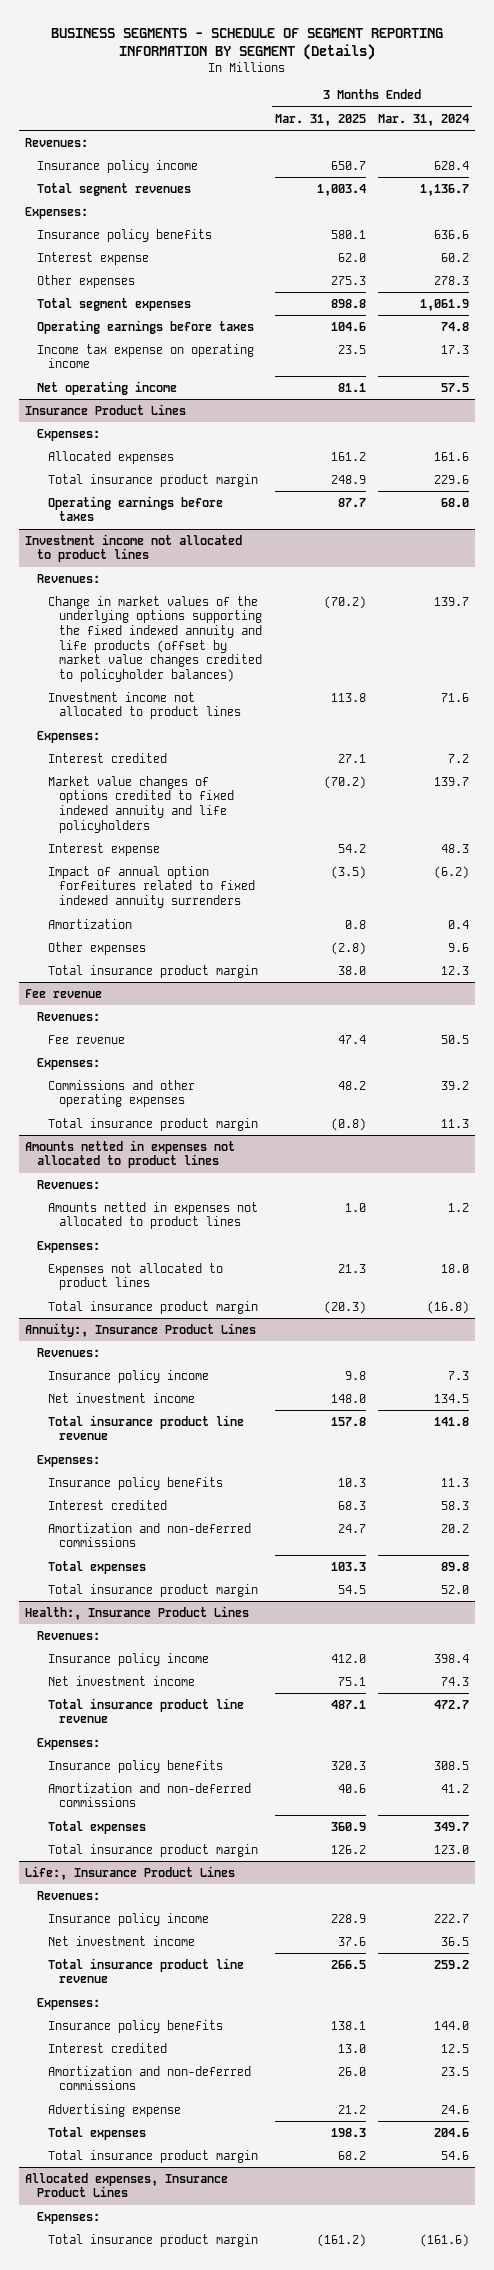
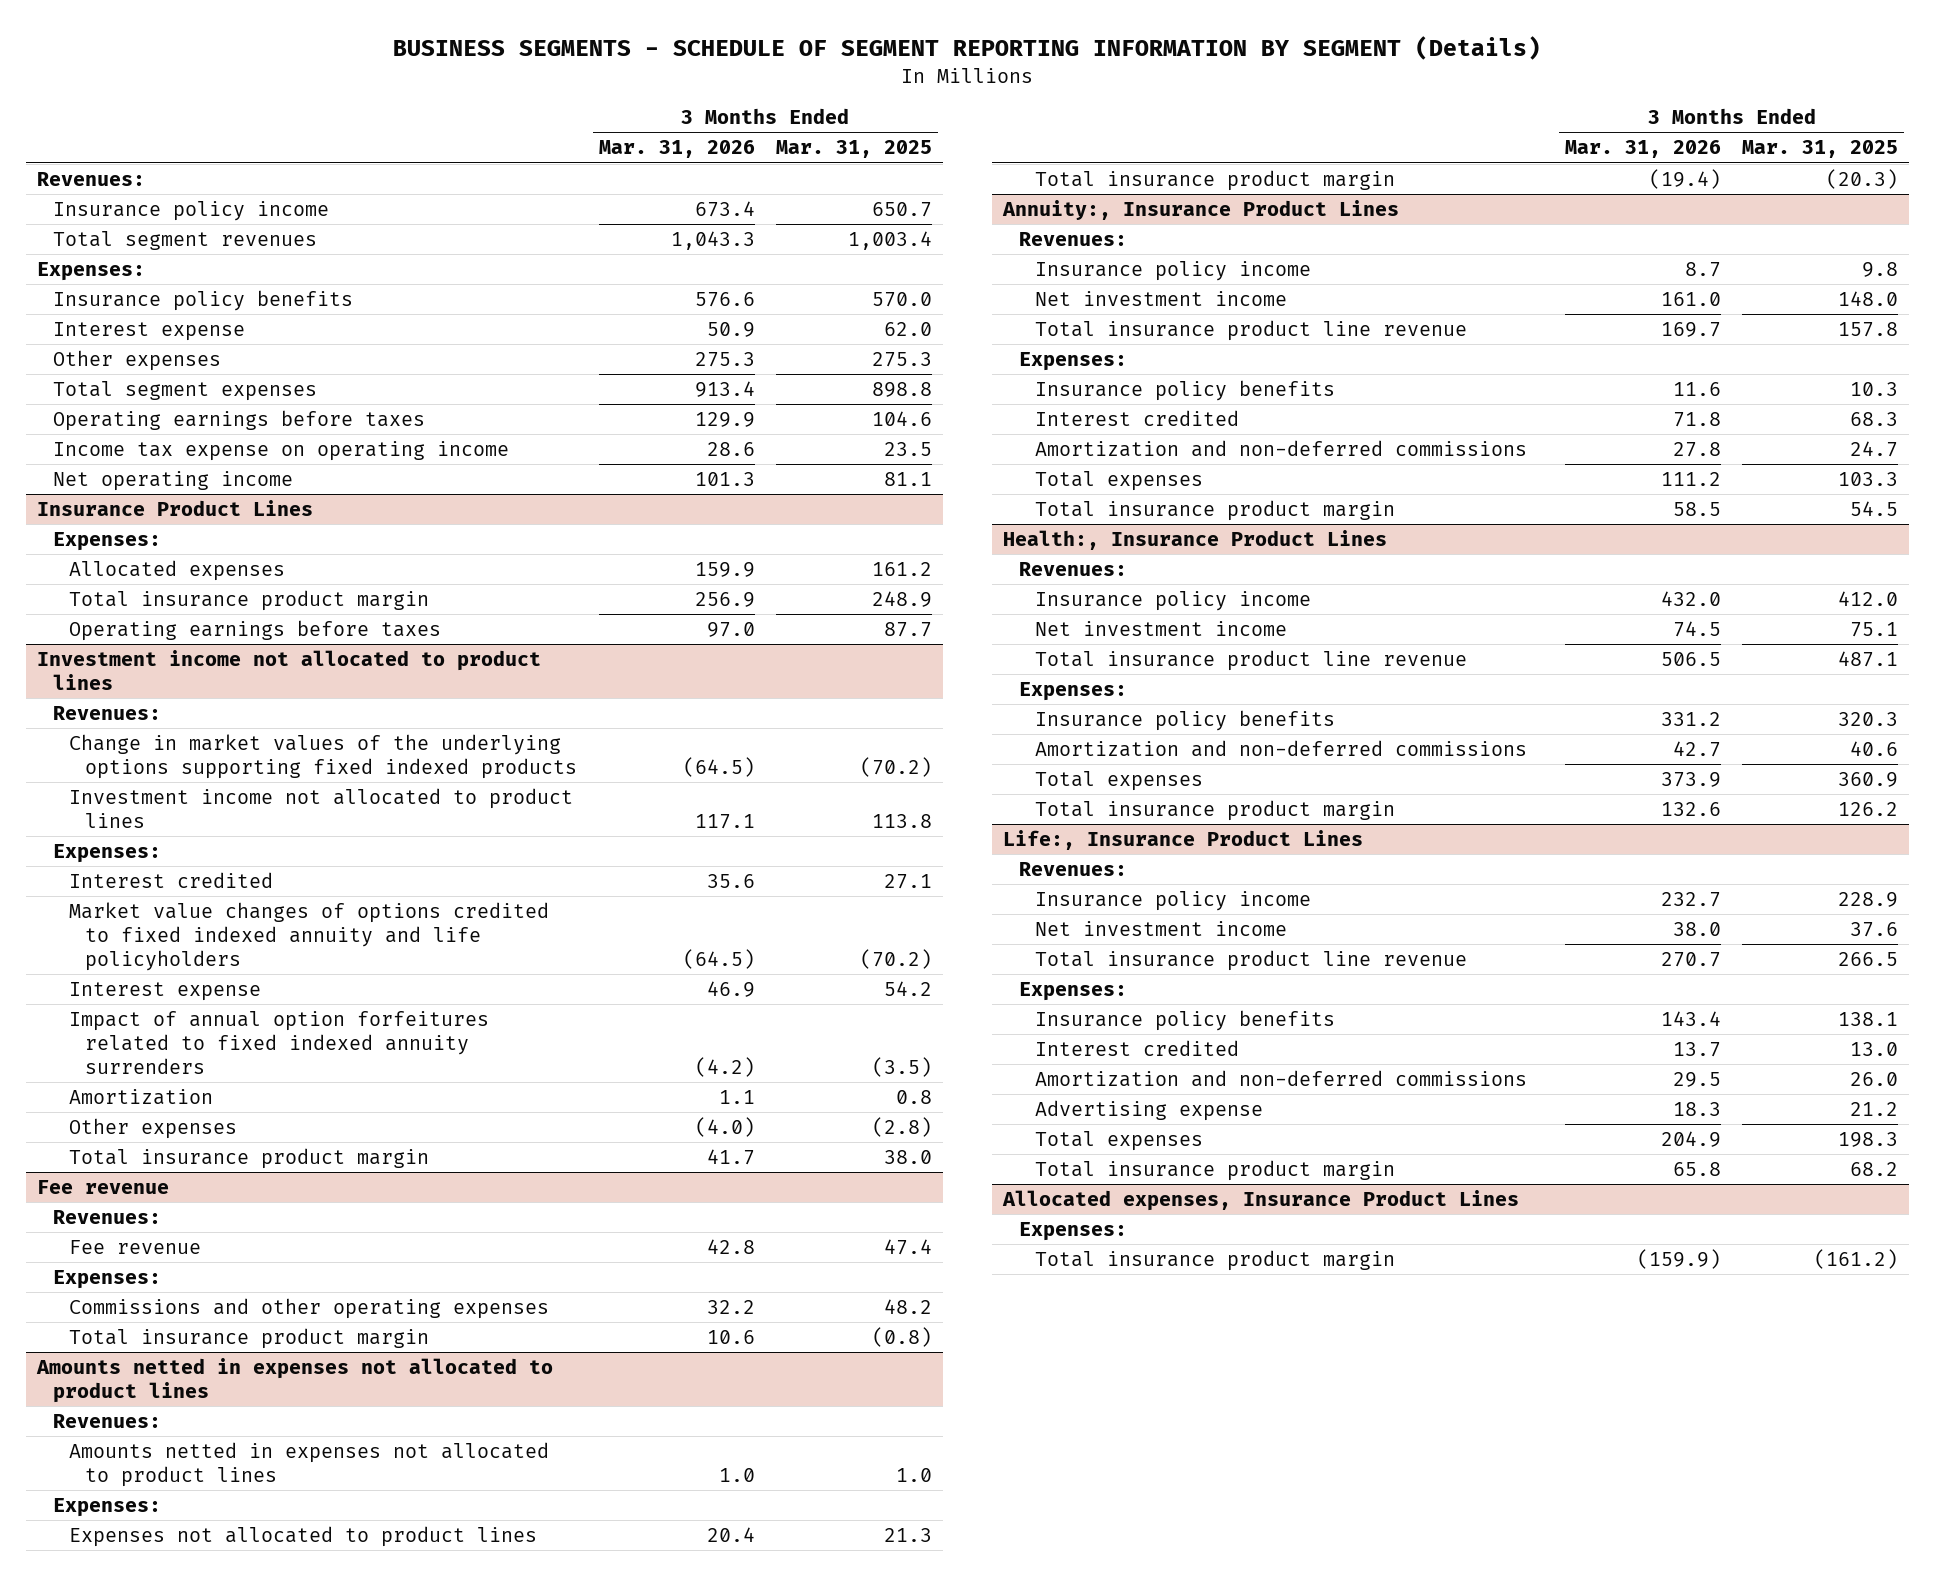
[377,113,469,126] Mar. 31, 2024 -> none
none -> [598,140,755,159] Mar. 31, 2026
[330,229,366,239] 580.1 -> [872,291,933,307] 570.0
[48,595,263,682] Change in market values of the underlying options supporting the fixed indexed annuity and life products (offset by market value changes credited to policyholder balances) -> [68,733,578,779] Change in market values of the underlying options supporting fixed indexed products

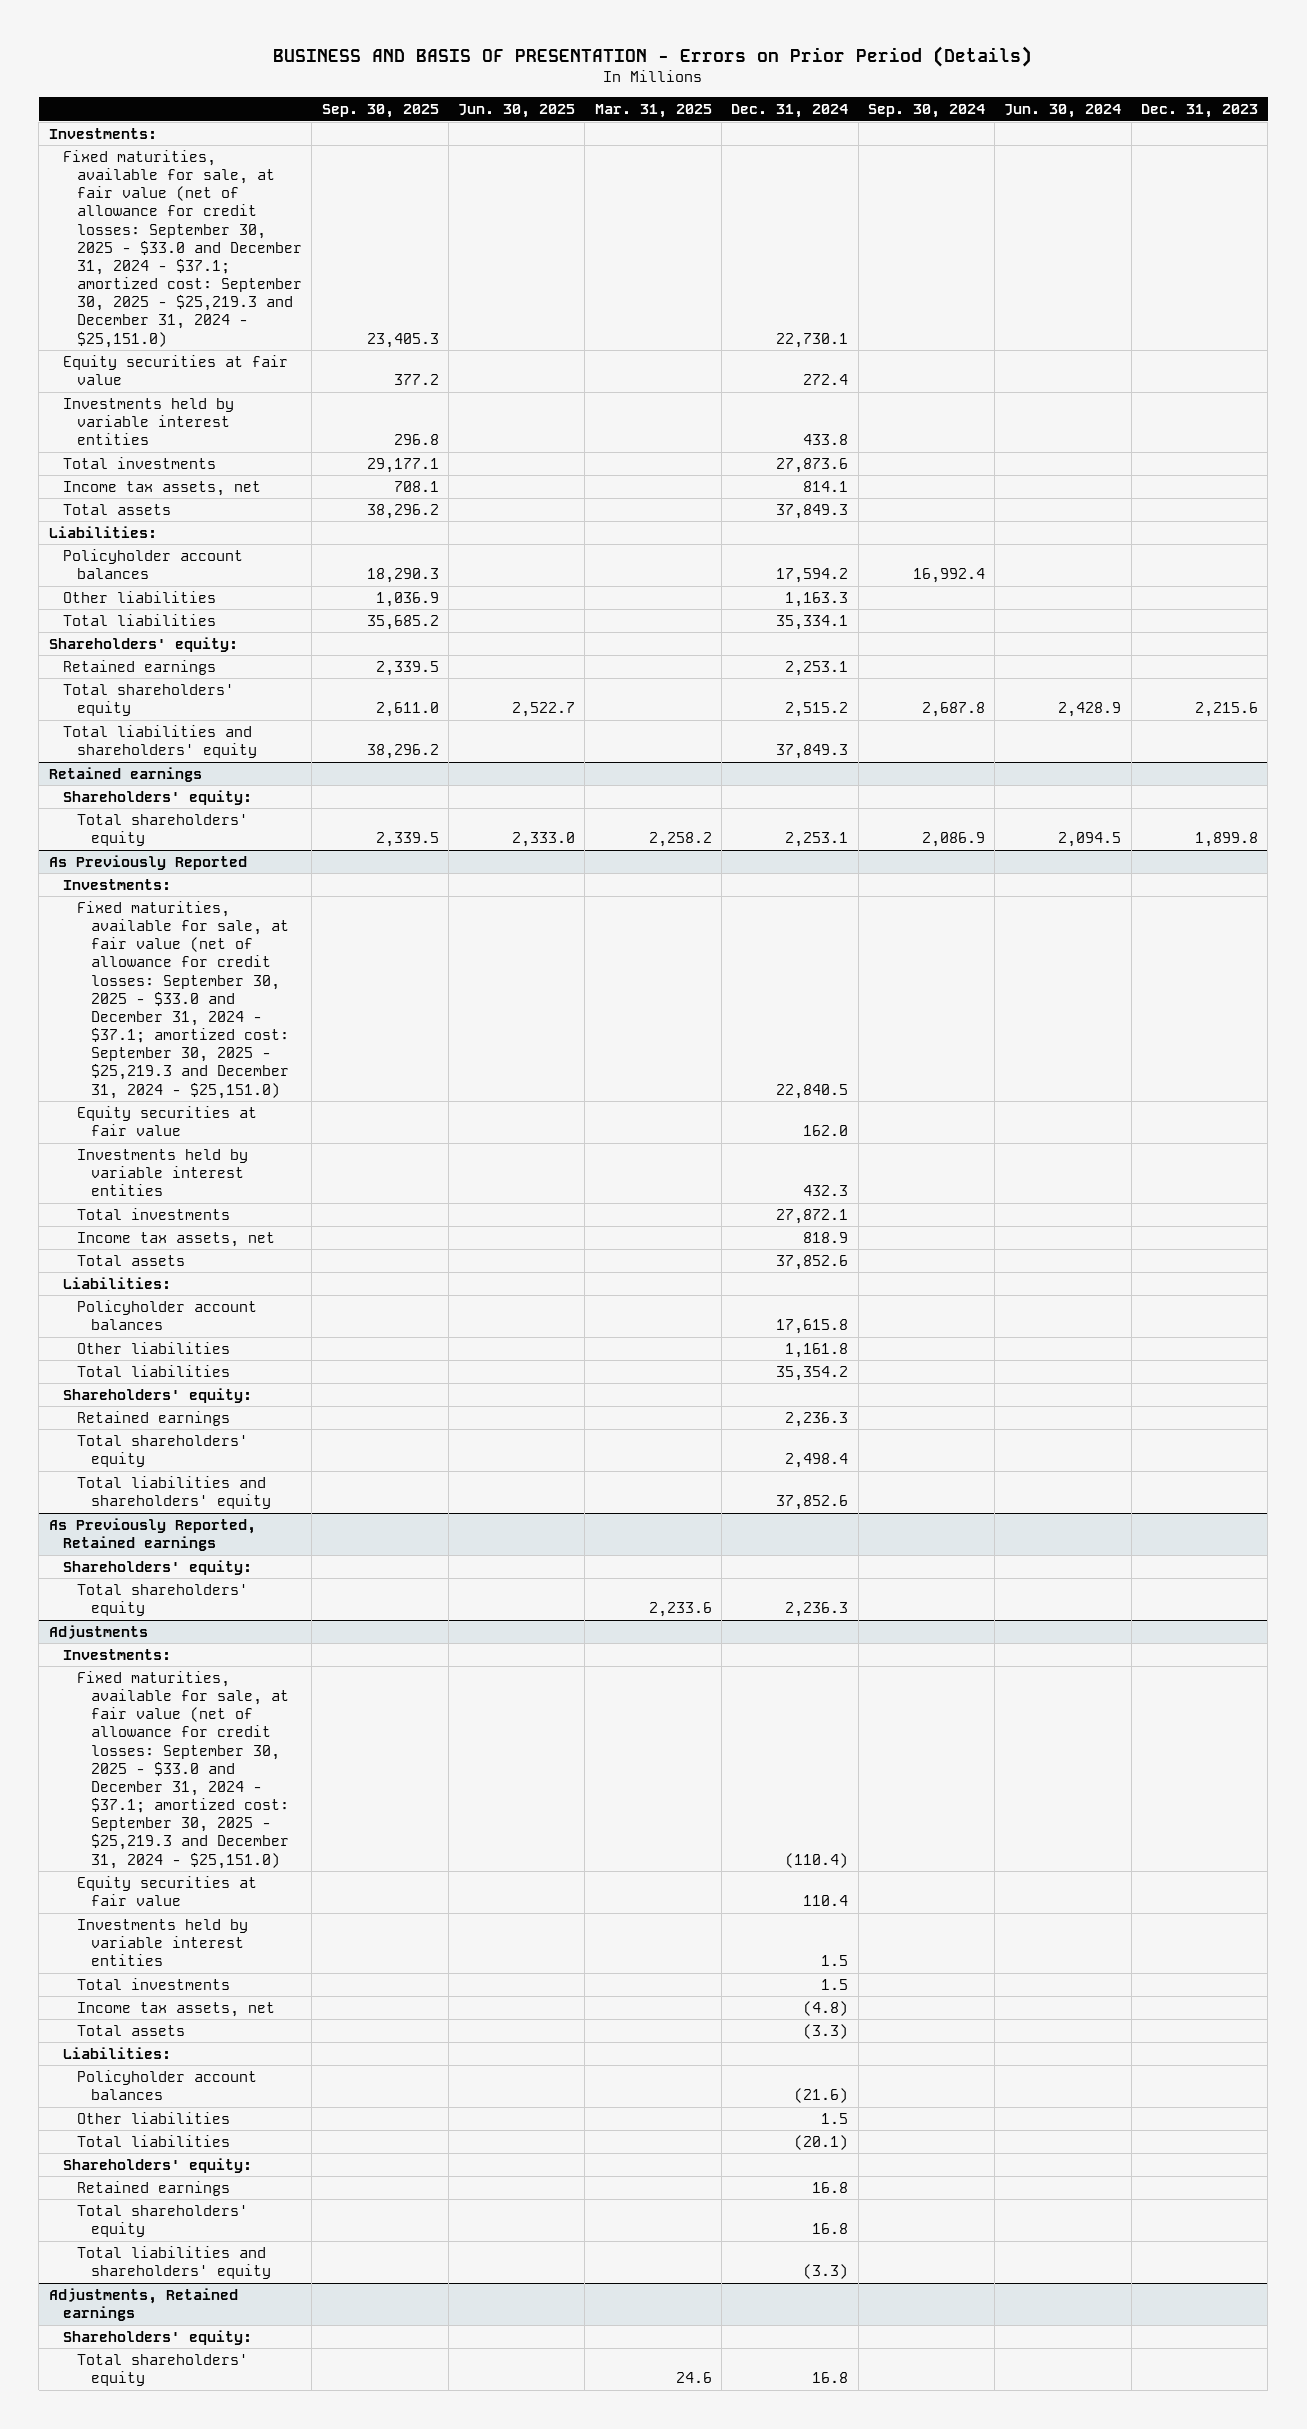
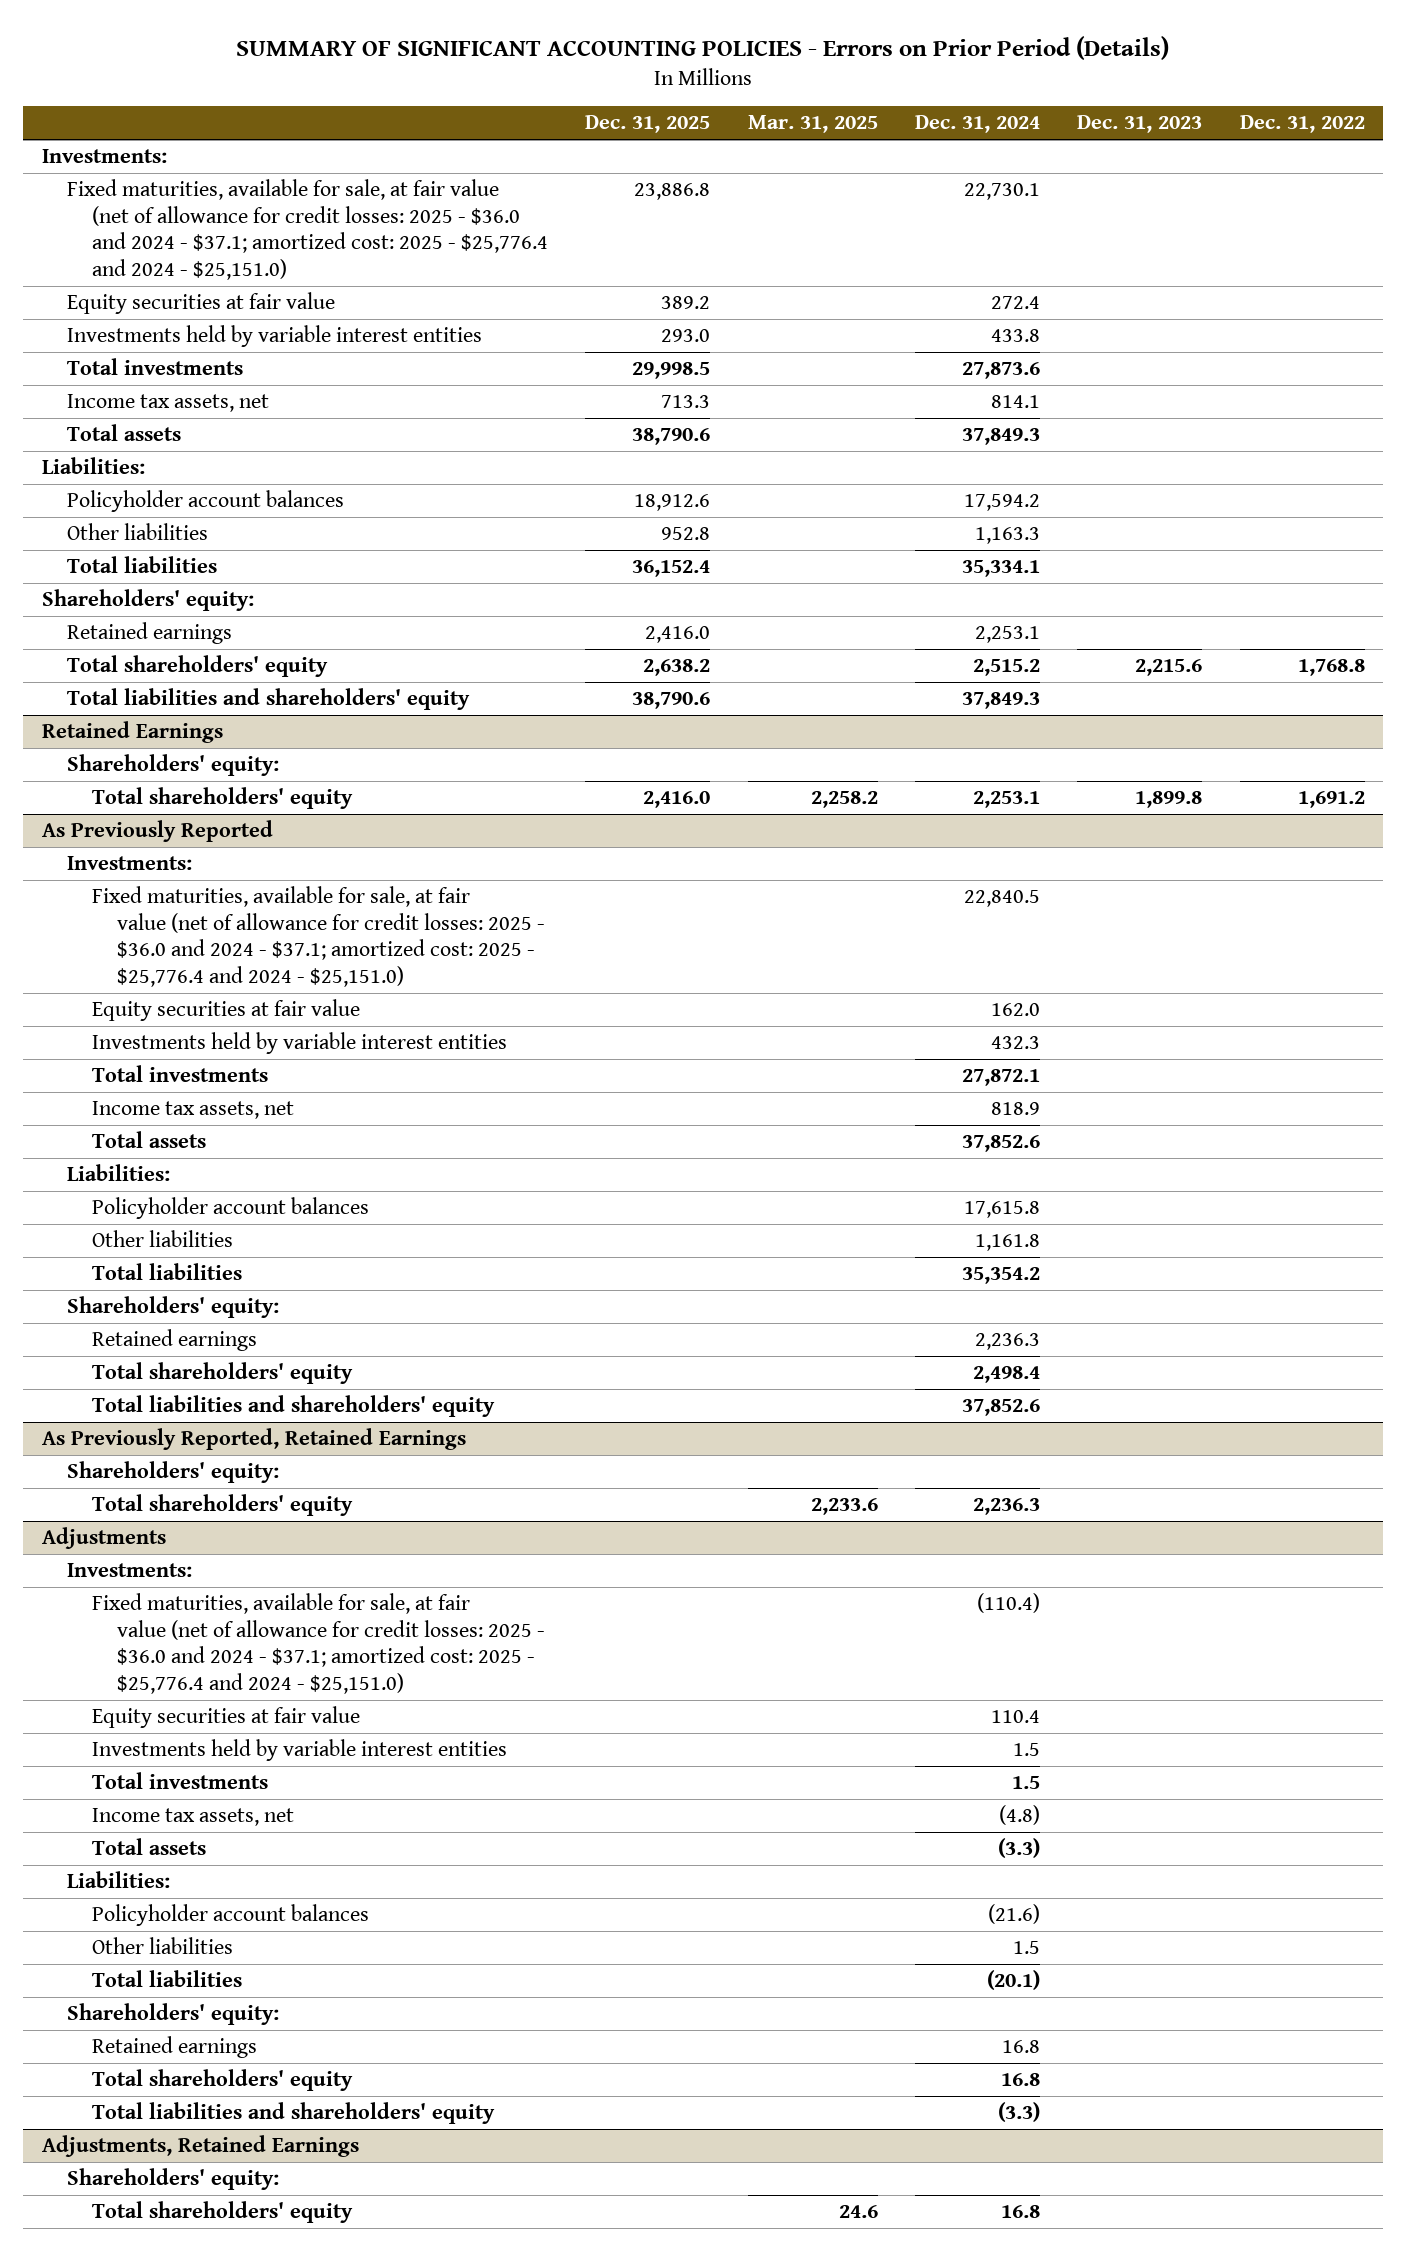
[273,46,1033,68] BUSINESS AND BASIS OF PRESENTATION - Errors on Prior Period (Details) -> [236,36,1170,61] SUMMARY OF SIGNIFICANT ACCOUNTING POLICIES - Errors on Prior Period (Details)
[321,104,439,119] Sep. 30, 2025 -> none
[458,104,576,119] Jun. 30, 2025 -> none
[867,104,985,119] Sep. 30, 2024 -> none
[1004,104,1122,119] Jun. 30, 2024 -> none
none -> [585,115,711,134] Dec. 31, 2025
none -> [1239,115,1365,134] Dec. 31, 2022
[62,149,302,348] Fixed maturities, available for sale, at fair value (net of allowance for credit losses: September 30, 2025 - $33.0 and December 31, 2024 - $37.1; amortized cost: September 30, 2025 - $25,219.3 and December 31, 2024 - $25,151.0) -> [66,179,549,280] Fixed maturities, available for sale, at fair value (net of allowance for credit losses: 2025 - $36.0 and 2024 - $37.1; amortized cost: 2025 - $25,776.4 and 2024 - $25,151.0)
[48,766,202,782] Retained earnings -> [41,721,223,744] Retained Earnings
[76,900,290,1099] Fixed maturities, available for sale, at fair value (net of allowance for credit losses: September 30, 2025 - $33.0 and December 31, 2024 - $37.1; amortized cost: September 30, 2025 - $25,219.3 and December 31, 2024 - $25,151.0) -> [92,886,546,987] Fixed maturities, available for sale, at fair value (net of allowance for credit losses: 2025 - $36.0 and 2024 - $37.1; amortized cost: 2025 - $25,776.4 and 2024 - $25,151.0)
[48,1517,256,1552] As Previously Reported, Retained earnings -> [41,1428,466,1451] As Previously Reported, Retained Earnings
[76,1670,290,1869] Fixed maturities, available for sale, at fair value (net of allowance for credit losses: September 30, 2025 - $33.0 and December 31, 2024 - $37.1; amortized cost: September 30, 2025 - $25,219.3 and December 31, 2024 - $25,151.0) -> [92,1593,546,1694] Fixed maturities, available for sale, at fair value (net of allowance for credit losses: 2025 - $36.0 and 2024 - $37.1; amortized cost: 2025 - $25,776.4 and 2024 - $25,151.0)
[48,2287,238,2322] Adjustments, Retained earnings -> [41,2135,359,2158] Adjustments, Retained Earnings

